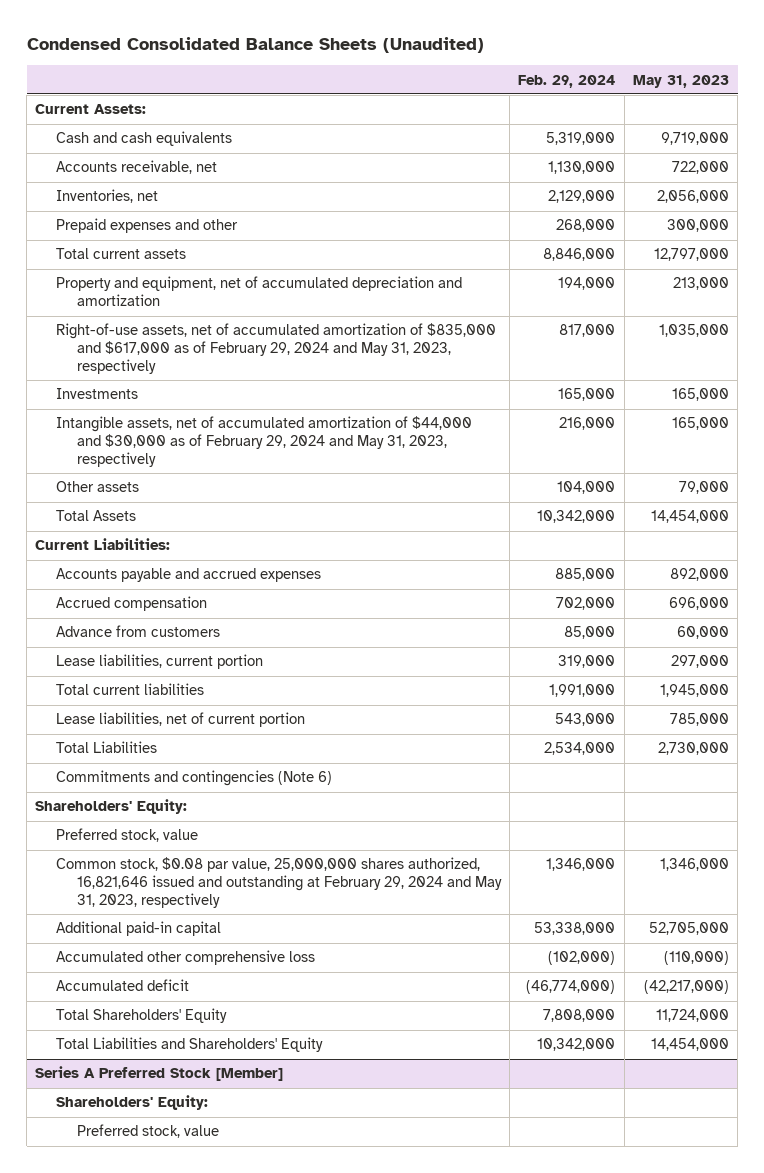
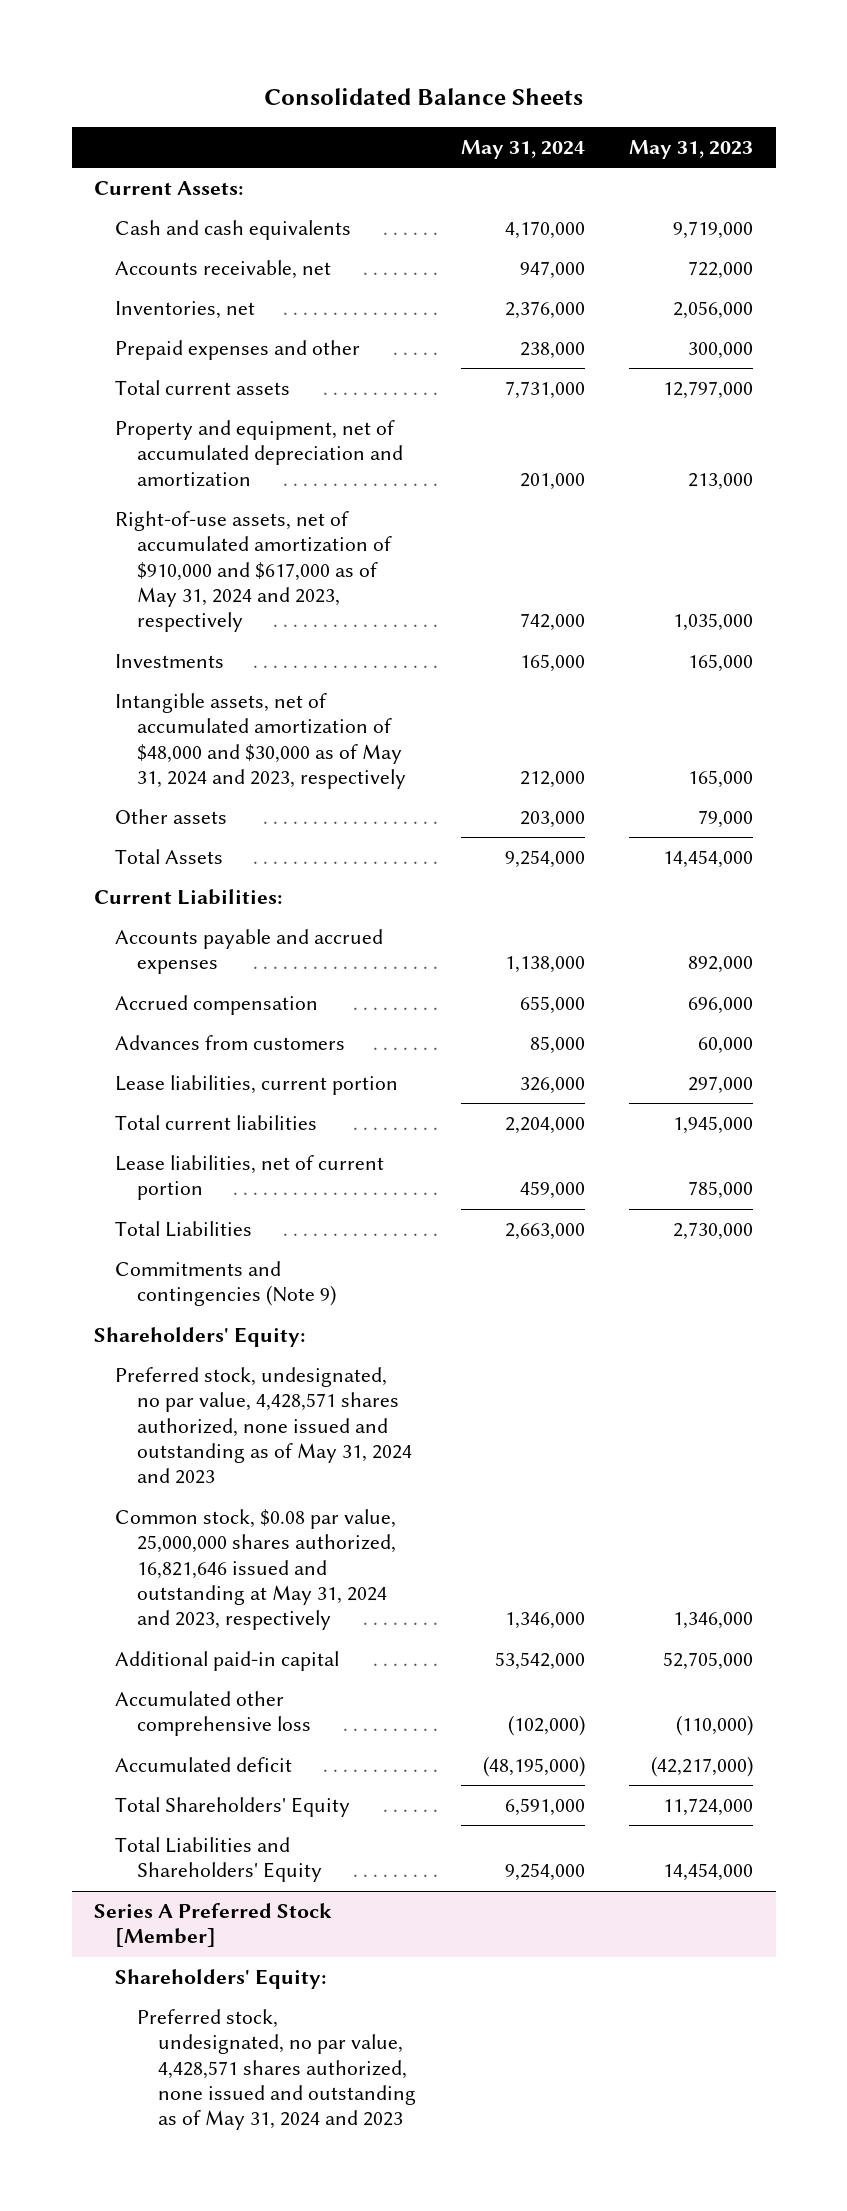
[26,37,484,54] Condensed Consolidated Balance Sheets (Unaudited) -> [263,88,583,106] Consolidated Balance Sheets
[518,74,616,88] Feb. 29, 2024 -> none
none -> [460,139,585,159] May 31, 2024
[56,323,497,375] Right-of-use assets, net of accumulated amortization of $835,000 and $617,000 as of February 29, 2024 and May 31, 2023, respectively -> [115,511,392,633] Right-of-use assets, net of accumulated amortization of $910,000 and $617,000 as of May 31, 2024 and 2023, respectively
[56,416,473,468] Intangible assets, net of accumulated amortization of $44,000 and $30,000 as of February 29, 2024 and May 31, 2023, respectively -> [115,693,406,790] Intangible assets, net of accumulated amortization of $48,000 and $30,000 as of May 31, 2024 and 2023, respectively
[56,625,221,638] Advance from customers -> [115,1035,346,1051] Advances from customers
[56,770,333,787] Commitments and contingencies (Note 6) -> [115,1261,336,1307] Commitments and contingencies (Note 9)
[56,828,199,843] Preferred stock, value -> [115,1367,412,1485] Preferred stock, undesignated, no par value, 4,428,571 shares authorized, none issued and outstanding as of May 31, 2024 and 2023
[56,857,502,909] Common stock, $0.08 par value, 25,000,000 shares authorized, 16,821,646 issued and outstanding at February 29, 2024 and May 31, 2023, respectively -> [115,1509,397,1631] Common stock, $0.08 par value, 25,000,000 shares authorized, 16,821,646 issued and outstanding at May 31, 2024 and 2023, respectively
[76,1124,219,1139] Preferred stock, value -> [136,2009,417,2131] Preferred stock, undesignated, no par value, 4,428,571 shares authorized, none issued and outstanding as of May 31, 2024 and 2023

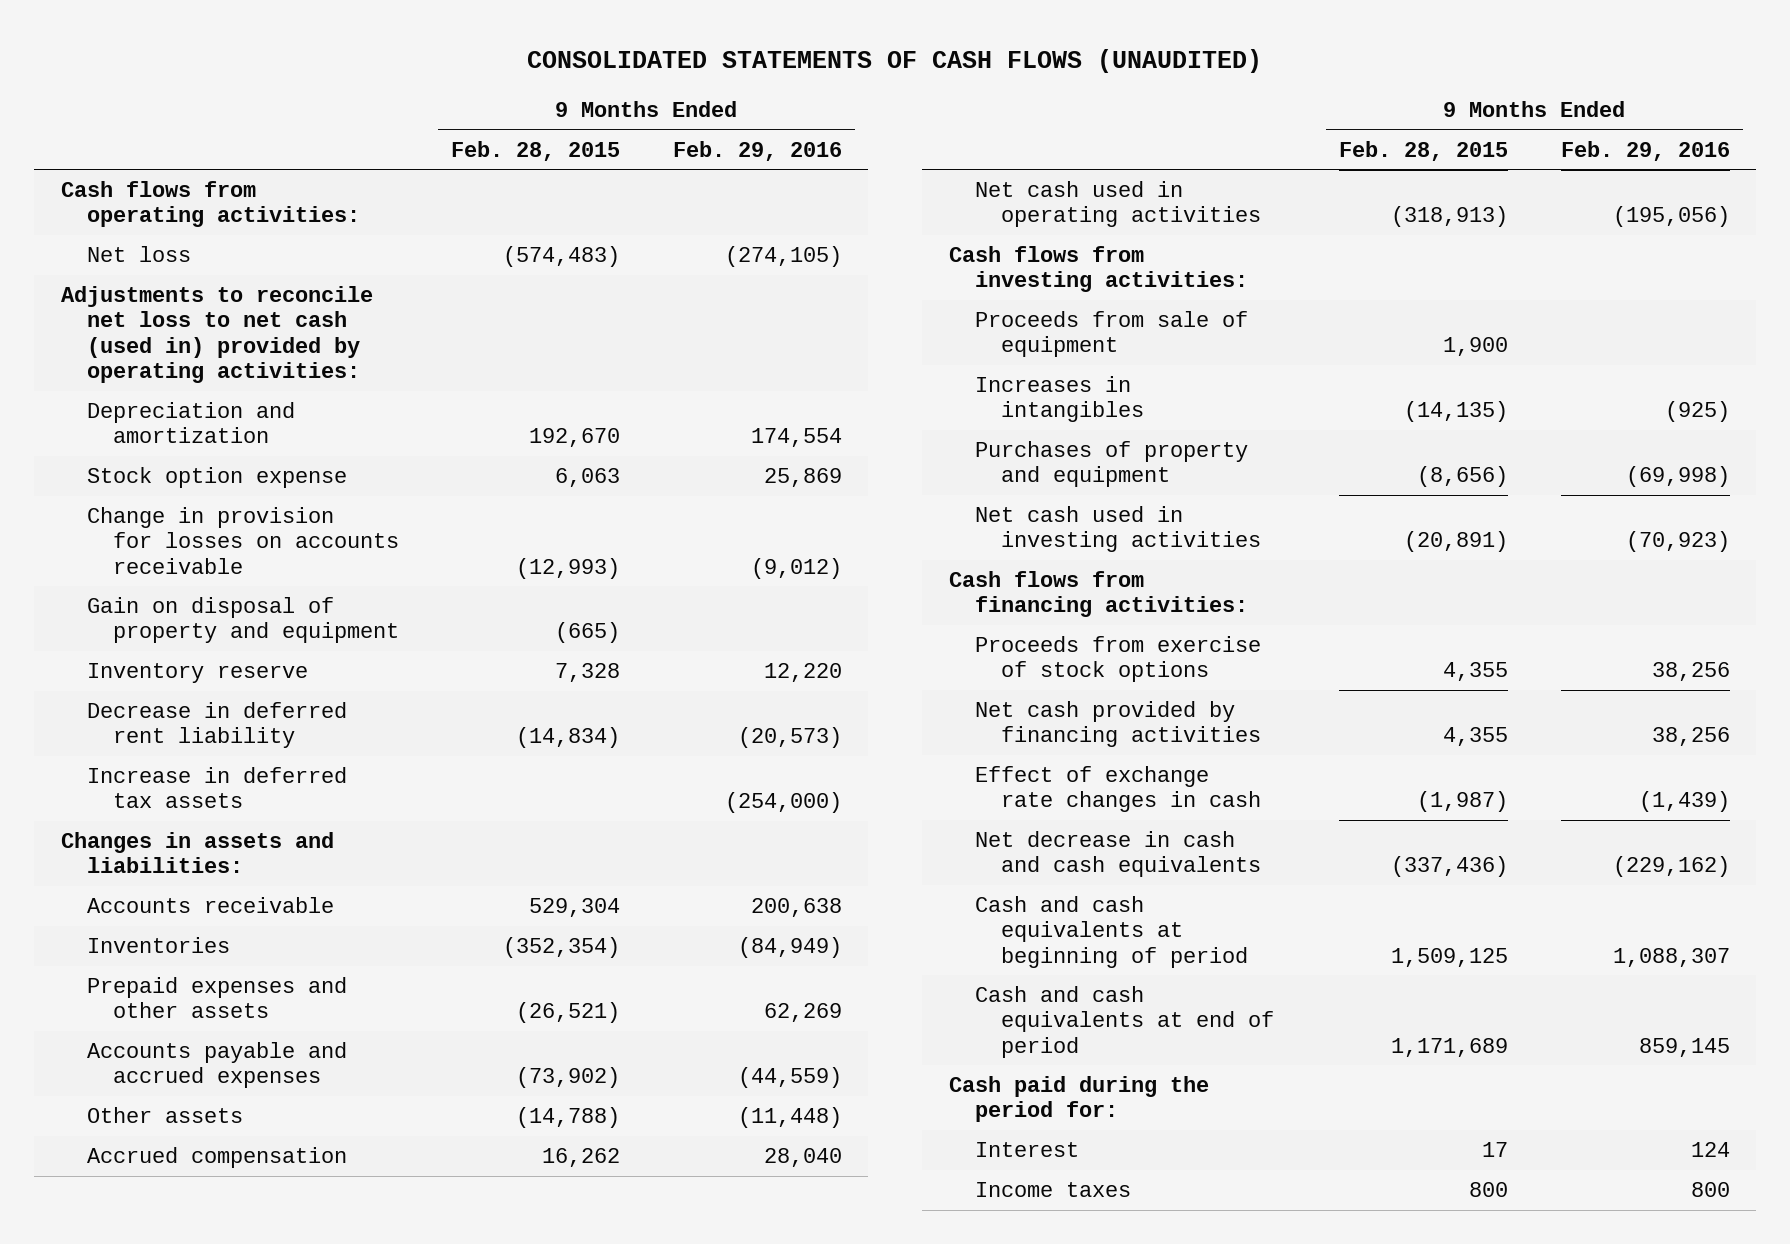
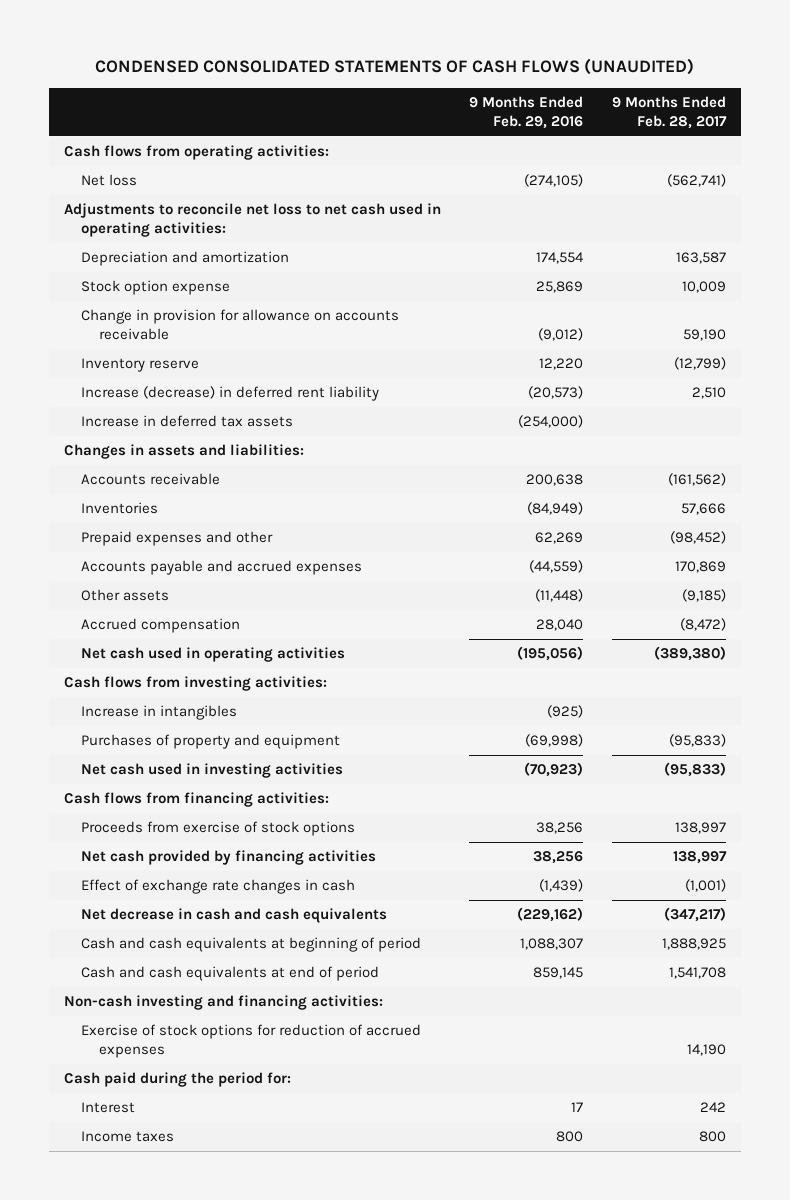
[527,49,1263,74] CONSOLIDATED STATEMENTS OF CASH FLOWS (UNAUDITED) -> [94,58,694,76] CONDENSED CONSOLIDATED STATEMENTS OF CASH FLOWS (UNAUDITED)
[451,140,621,161] Feb. 28, 2015 -> none
none -> [612,95,728,130] 9 Months Ended Feb. 28, 2017
[60,285,373,384] Adjustments to reconcile net loss to net cash (used in) provided by operating activities: -> [63,203,441,238] Adjustments to reconcile net loss to net cash used in operating activities:
[86,596,399,644] Gain on disposal of property and equipment -> none
[86,506,399,574] Change in provision for losses on accounts receivable -> [81,309,400,341] Change in provision for allowance on accounts receivable
[86,701,347,749] Decrease in deferred rent liability -> [81,386,380,402] Increase (decrease) in deferred rent liability
[86,976,347,1019] Prepaid expenses and other assets -> [81,531,274,547] Prepaid expenses and other
[974,310,1248,358] Proceeds from sale of equipment -> none
[974,375,1144,423] Increases in intangibles -> [81,705,238,721] Increase in intangibles
none -> [63,995,383,1011] Non-cash investing and financing activities:
none -> [81,1024,422,1059] Exercise of stock options for reduction of accrued expenses
[1690,1141,1730,1157] 124 -> [571,1102,584,1113] 17

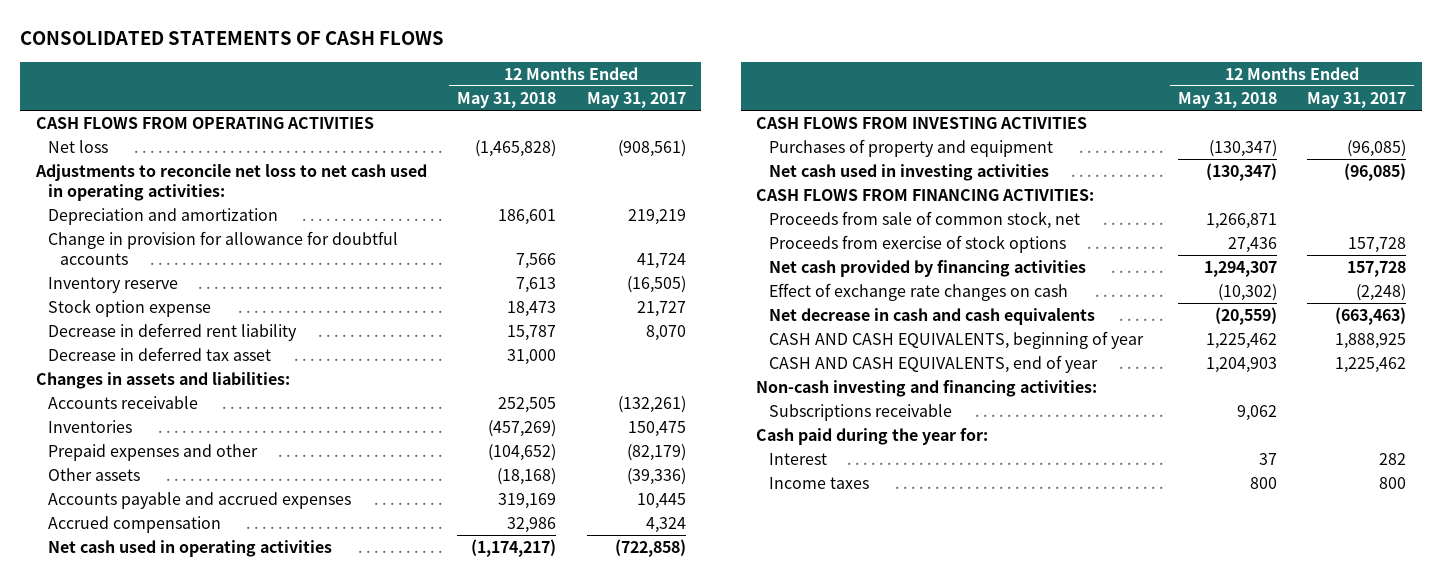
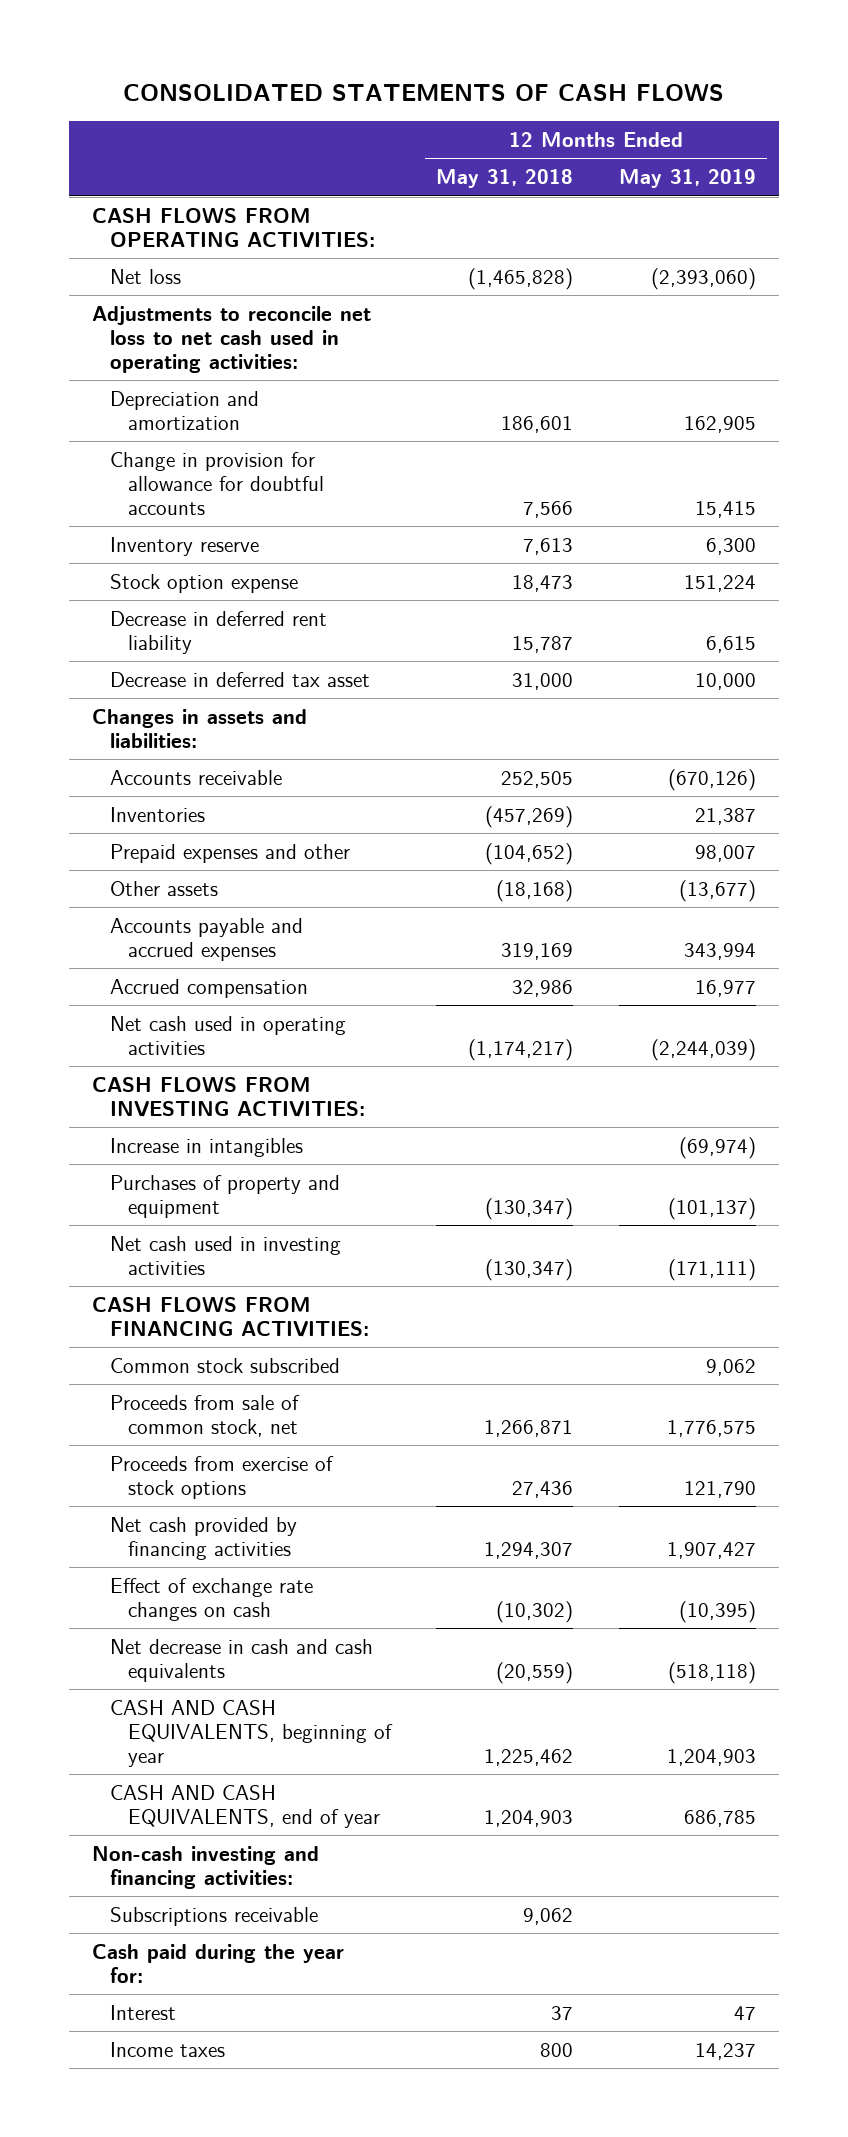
[586,92,686,109] May 31, 2017 -> none
none -> [618,169,756,189] May 31, 2019
[35,117,374,130] CASH FLOWS FROM OPERATING ACTIVITIES -> [91,207,375,248] CASH FLOWS FROM OPERATING ACTIVITIES:
[756,117,1088,130] CASH FLOWS FROM INVESTING ACTIVITIES -> [91,1076,365,1117] CASH FLOWS FROM INVESTING ACTIVITIES:
none -> [109,1137,303,1157] Increase in intangibles
none -> [109,1357,340,1373] Common stock subscribed

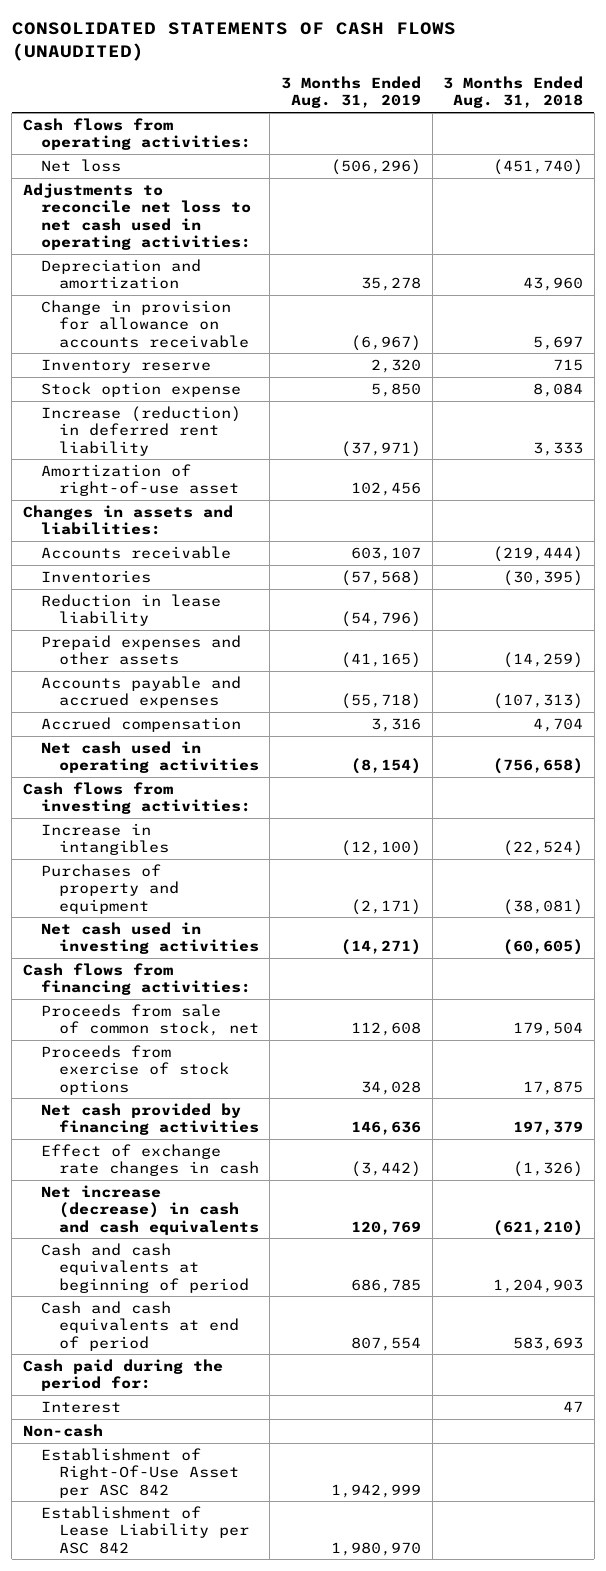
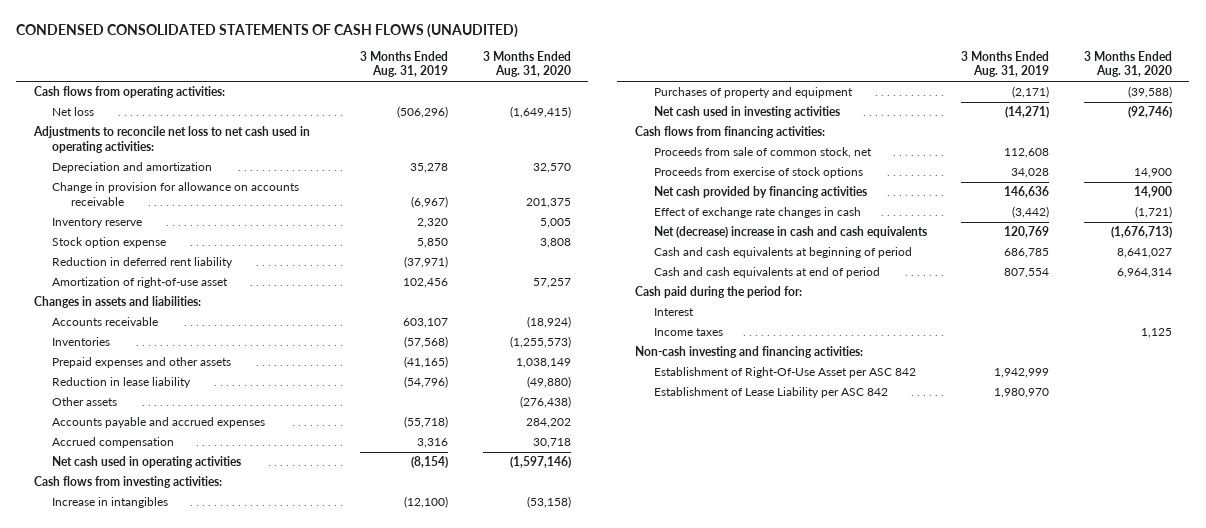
[11,22,456,61] CONSOLIDATED STATEMENTS OF CASH FLOWS (UNAUDITED) -> [16,23,519,38] CONDENSED CONSOLIDATED STATEMENTS OF CASH FLOWS (UNAUDITED)
[443,76,584,109] 3 Months Ended Aug. 31, 2018 -> none
none -> [482,50,571,78] 3 Months Ended Aug. 31, 2020
[40,405,241,456] Increase (reduction) in deferred rent liability -> [52,257,234,269] Reduction in deferred rent liability
[40,593,221,627] Reduction in lease liability -> [52,377,192,389] Reduction in lease liability
none -> [52,397,118,407] Other assets
[40,1184,259,1235] Net increase (decrease) in cash and cash equivalents -> [653,226,927,239] Net (decrease) increase in cash and cash equivalents
[22,1423,103,1437] Non-cash -> none
none -> [653,328,723,337] Income taxes
none -> [634,346,863,359] Non-cash investing and financing activities:

